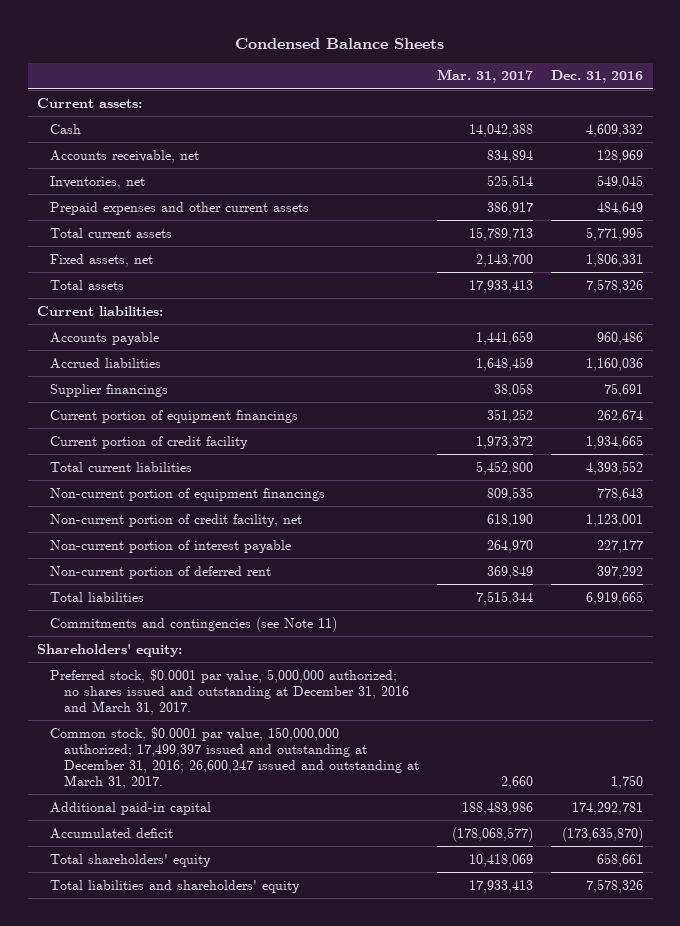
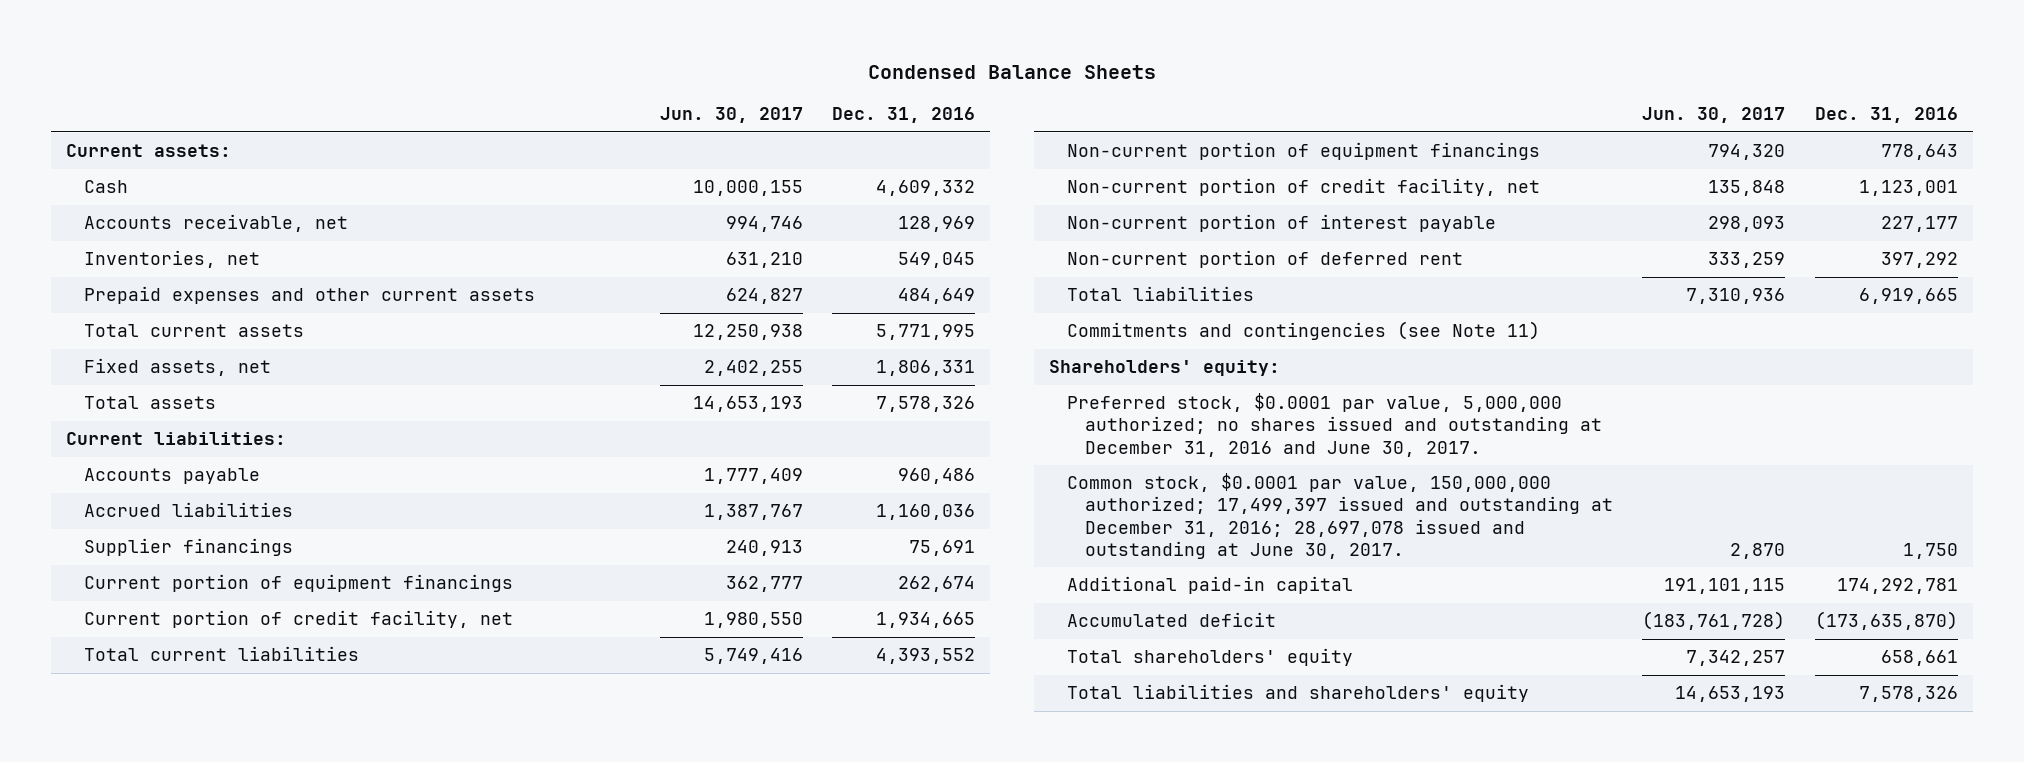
[437,69,534,84] Mar. 31, 2017 -> none
none -> [659,107,803,124] Jun. 30, 2017
[50,435,249,449] Current portion of credit facility -> [84,610,514,629] Current portion of credit facility, net
[50,668,410,715] Preferred stock, $0.0001 par value, 5,000,000 authorized; no shares issued and outstanding at December 31, 2016 and March 31, 2017. -> [1066,393,1602,457] Preferred stock, $0.0001 par value, 5,000,000 authorized; no shares issued and outstanding at December 31, 2016 and June 30, 2017.
[50,726,420,789] Common stock, $0.0001 par value, 150,000,000 authorized; 17,499,397 issued and outstanding at December 31, 2016; 26,600,247 issued and outstanding at March 31, 2017. -> [1066,473,1613,559] Common stock, $0.0001 par value, 150,000,000 authorized; 17,499,397 issued and outstanding at December 31, 2016; 28,697,078 issued and outstanding at June 30, 2017.

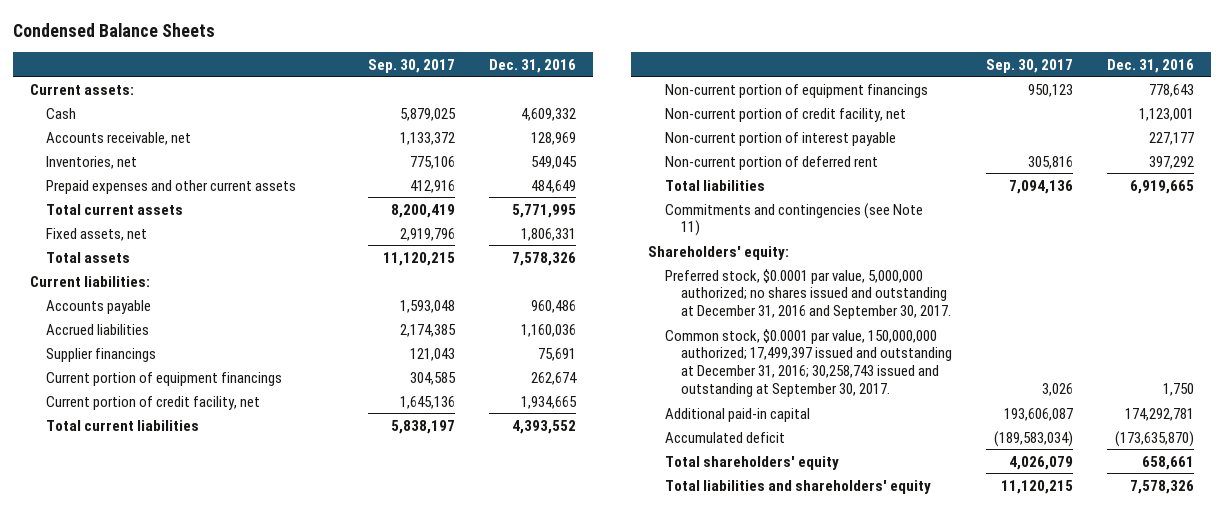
[659,107,803,124] Jun. 30, 2017 -> none
none -> [367,58,455,73] Sep. 30, 2017
[1066,393,1602,457] Preferred stock, $0.0001 par value, 5,000,000 authorized; no shares issued and outstanding at December 31, 2016 and June 30, 2017. -> [664,268,951,320] Preferred stock, $0.0001 par value, 5,000,000 authorized; no shares issued and outstanding at December 31, 2016 and September 30, 2017.
[1066,473,1613,559] Common stock, $0.0001 par value, 150,000,000 authorized; 17,499,397 issued and outstanding at December 31, 2016; 28,697,078 issued and outstanding at June 30, 2017. -> [664,328,952,398] Common stock, $0.0001 par value, 150,000,000 authorized; 17,499,397 issued and outstanding at December 31, 2016; 30,258,743 issued and outstanding at September 30, 2017.

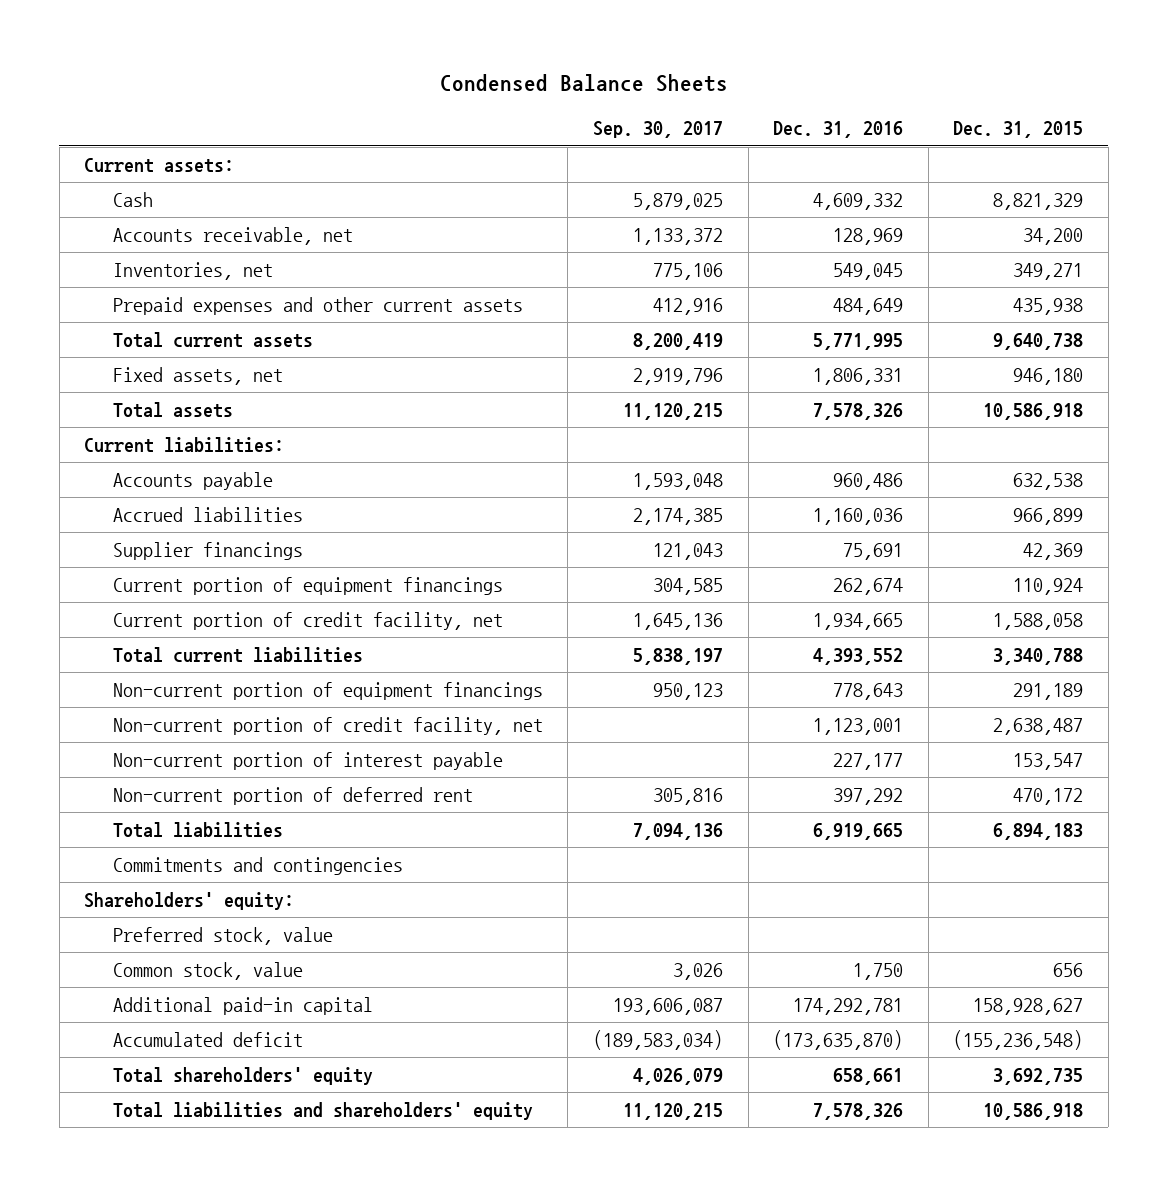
none -> [953,121,1084,139] Dec. 31, 2015
[664,202,923,237] Commitments and contingencies (see Note 11) -> [112,857,403,876] Commitments and contingencies
[664,268,951,320] Preferred stock, $0.0001 par value, 5,000,000 authorized; no shares issued and outstanding at December 31, 2016 and September 30, 2017. -> [112,927,333,946] Preferred stock, value
[664,328,952,398] Common stock, $0.0001 par value, 150,000,000 authorized; 17,499,397 issued and outstanding at December 31, 2016; 30,258,743 issued and outstanding at September 30, 2017. -> [112,962,303,981] Common stock, value

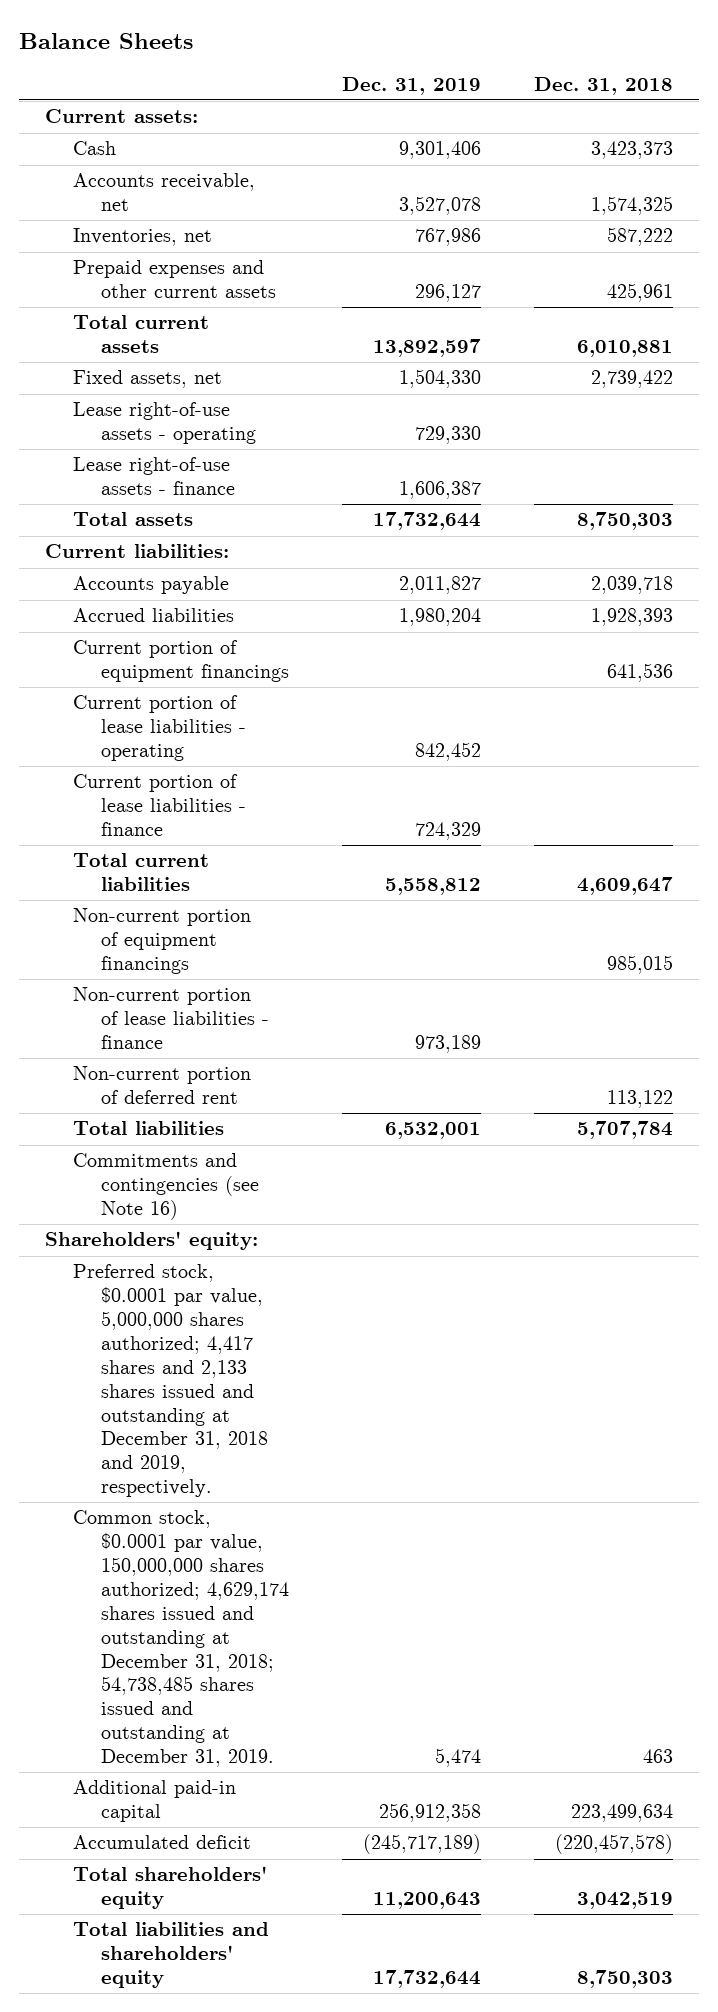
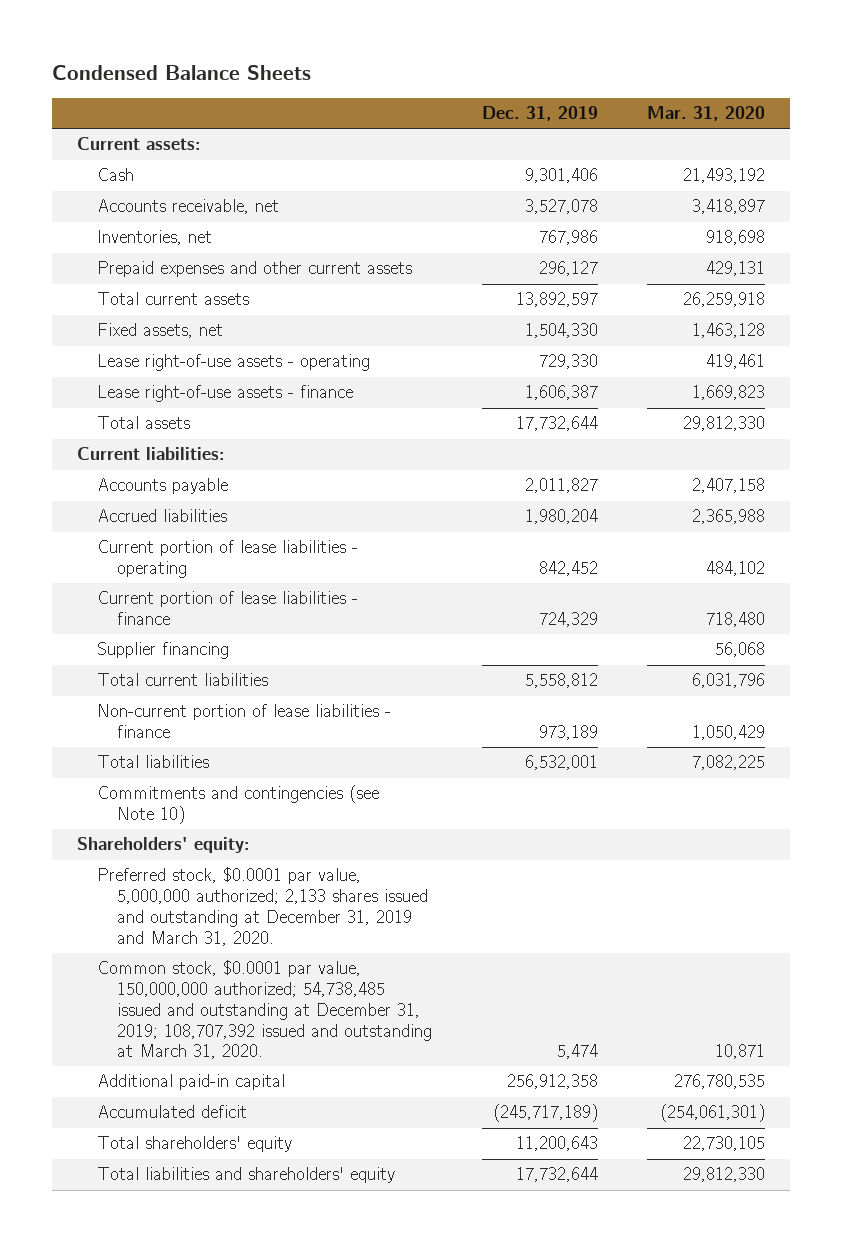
[18,32,193,49] Balance Sheets -> [52,64,312,80] Condensed Balance Sheets
[533,76,673,95] Dec. 31, 2018 -> none
none -> [647,106,766,122] Mar. 31, 2020
[73,640,290,683] Current portion of equipment financings -> none
none -> [97,642,230,660] Supplier financing
[73,908,252,975] Non-current portion of equipment financings -> none
[73,1066,252,1105] Non-current portion of deferred rent -> none
[73,1153,260,1221] Commitments and contingencies (see Note 16) -> [97,785,380,825] Commitments and contingencies (see Note 10)
[73,1264,269,1498] Preferred stock, $0.0001 par value, 5,000,000 shares authorized; 4,417 shares and 2,133 shares issued and outstanding at December 31, 2018 and 2019, respectively. -> [97,867,429,946] Preferred stock, $0.0001 par value, 5,000,000 authorized; 2,133 shares issued and outstanding at December 31, 2019 and March 31, 2020.
[73,1510,290,1767] Common stock, $0.0001 par value, 150,000,000 shares authorized; 4,629,174 shares issued and outstanding at December 31, 2018; 54,738,485 shares issued and outstanding at December 31, 2019. -> [97,960,433,1060] Common stock, $0.0001 par value, 150,000,000 authorized; 54,738,485 issued and outstanding at December 31, 2019; 108,707,392 issued and outstanding at March 31, 2020.

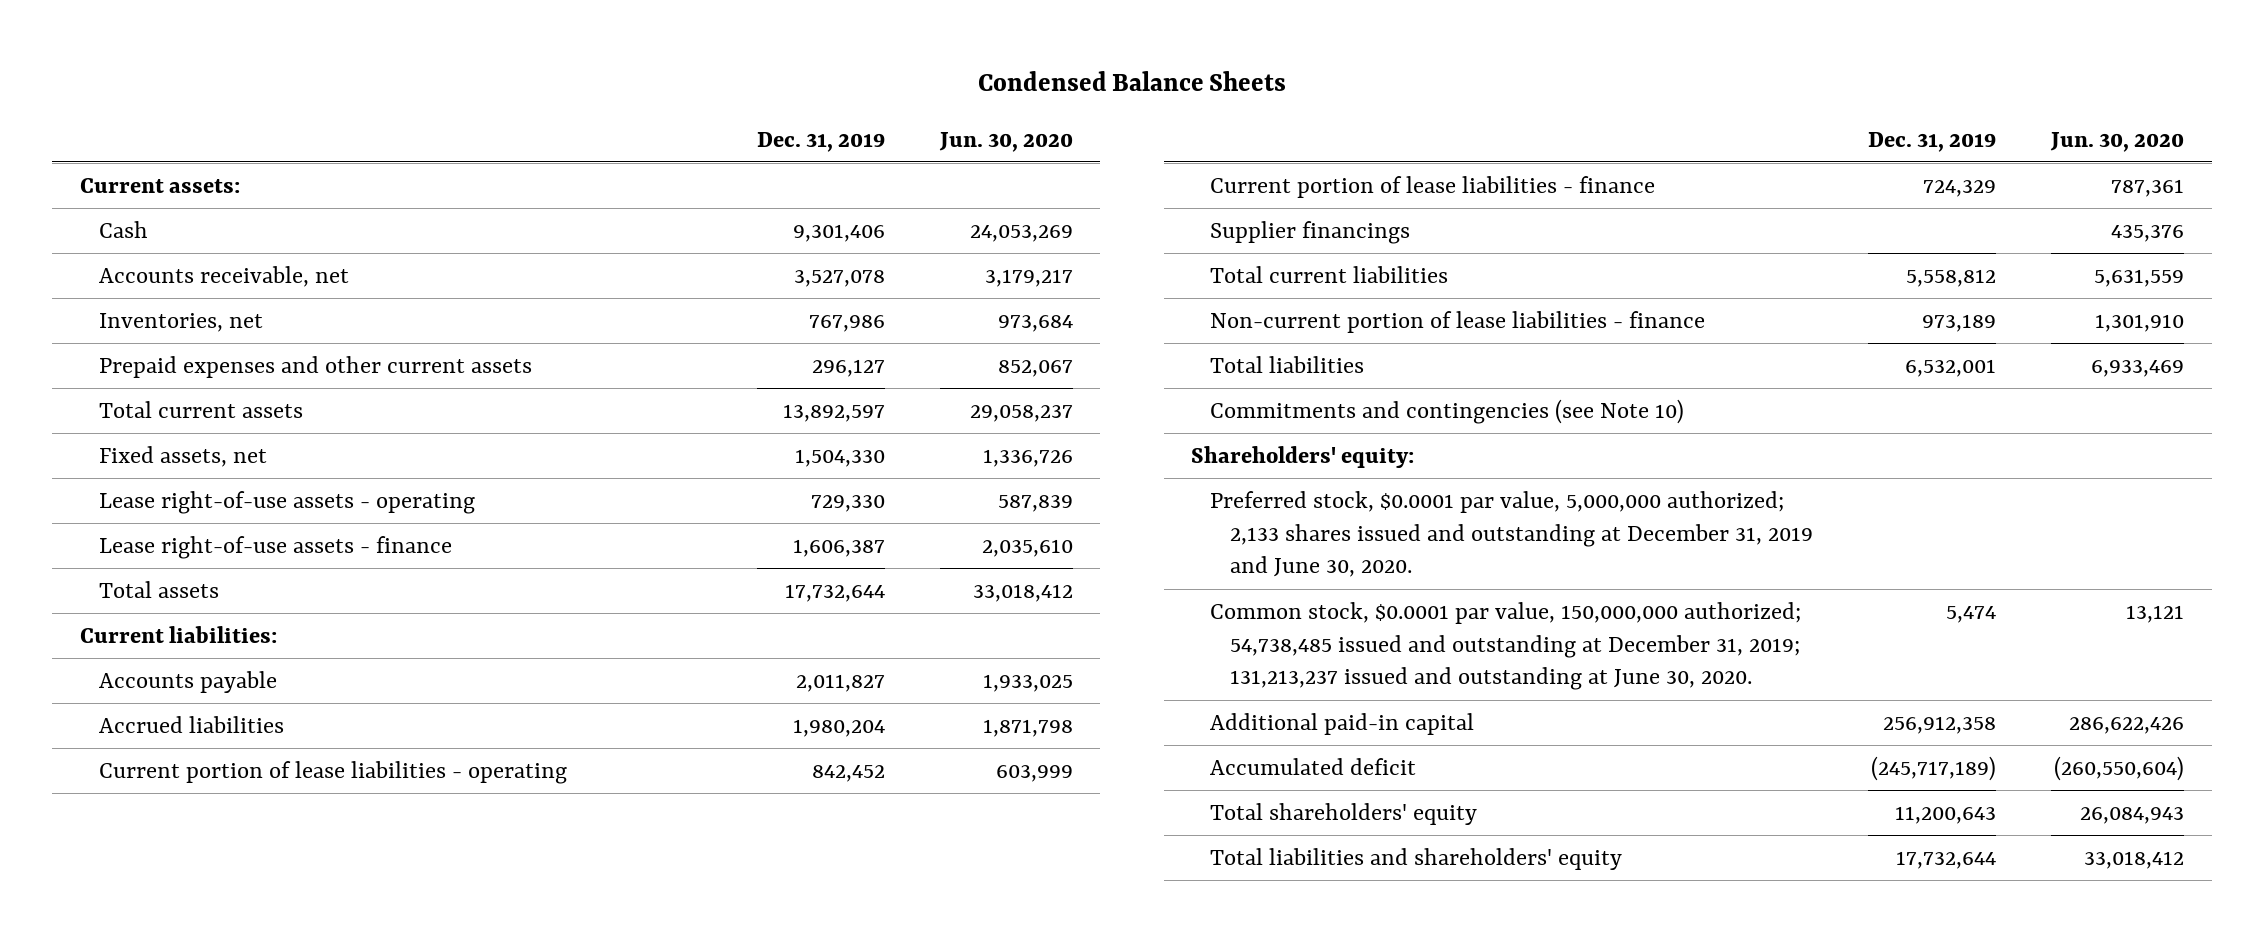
[647,106,766,122] Mar. 31, 2020 -> none
none -> [938,131,1073,152] Jun. 30, 2020
[97,642,230,660] Supplier financing -> [1210,220,1411,244] Supplier financings
[97,867,429,946] Preferred stock, $0.0001 par value, 5,000,000 authorized; 2,133 shares issued and outstanding at December 31, 2019 and March 31, 2020. -> [1210,490,1813,578] Preferred stock, $0.0001 par value, 5,000,000 authorized; 2,133 shares issued and outstanding at December 31, 2019 and June 30, 2020.
[97,960,433,1060] Common stock, $0.0001 par value, 150,000,000 authorized; 54,738,485 issued and outstanding at December 31, 2019; 108,707,392 issued and outstanding at March 31, 2020. -> [1210,601,1802,691] Common stock, $0.0001 par value, 150,000,000 authorized; 54,738,485 issued and outstanding at December 31, 2019; 131,213,237 issued and outstanding at June 30, 2020.

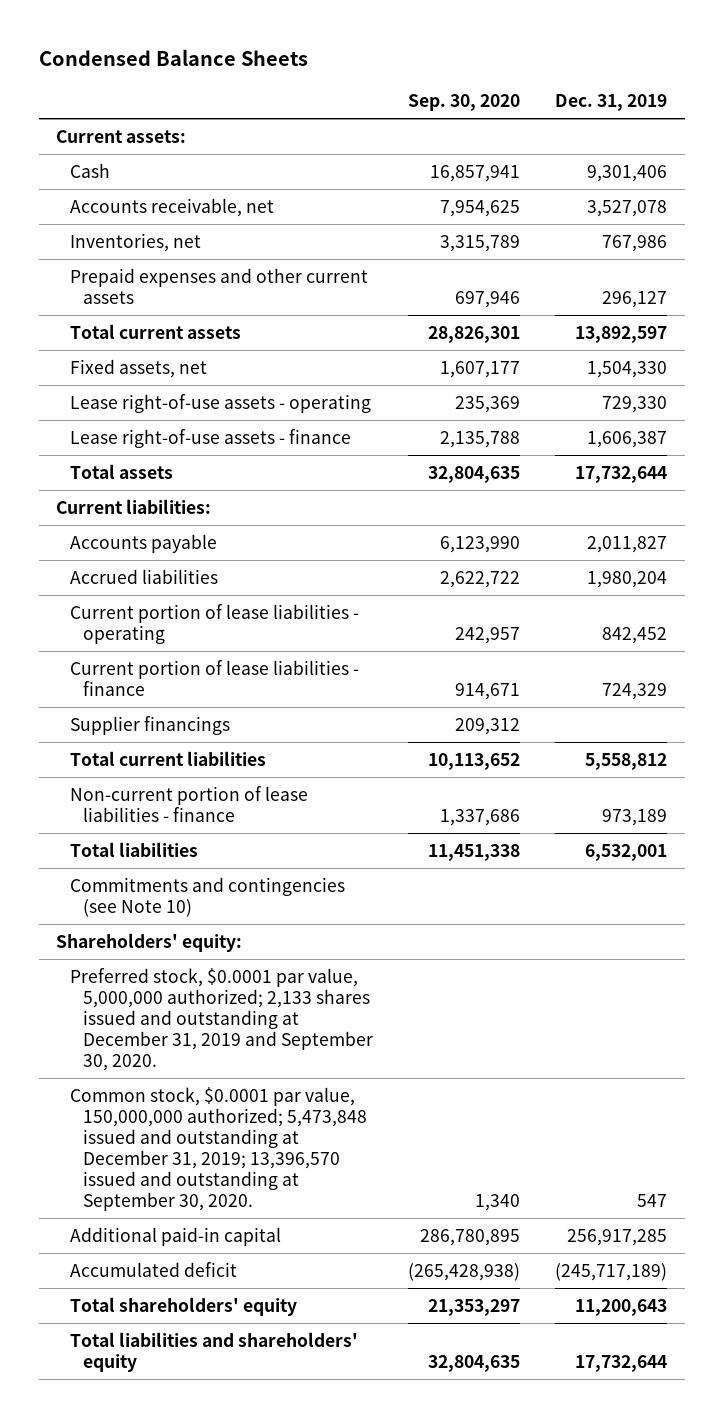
[938,131,1073,152] Jun. 30, 2020 -> none
none -> [408,93,521,111] Sep. 30, 2020
[1210,490,1813,578] Preferred stock, $0.0001 par value, 5,000,000 authorized; 2,133 shares issued and outstanding at December 31, 2019 and June 30, 2020. -> [69,967,374,1072] Preferred stock, $0.0001 par value, 5,000,000 authorized; 2,133 shares issued and outstanding at December 31, 2019 and September 30, 2020.
[1210,601,1802,691] Common stock, $0.0001 par value, 150,000,000 authorized; 54,738,485 issued and outstanding at December 31, 2019; 131,213,237 issued and outstanding at June 30, 2020. -> [69,1086,368,1212] Common stock, $0.0001 par value, 150,000,000 authorized; 5,473,848 issued and outstanding at December 31, 2019; 13,396,570 issued and outstanding at September 30, 2020.
[1945,605,1996,623] 5,474 -> [637,1194,668,1208] 547
[1882,715,1996,734] 256,912,358 -> [567,1228,668,1246] 256,917,285

